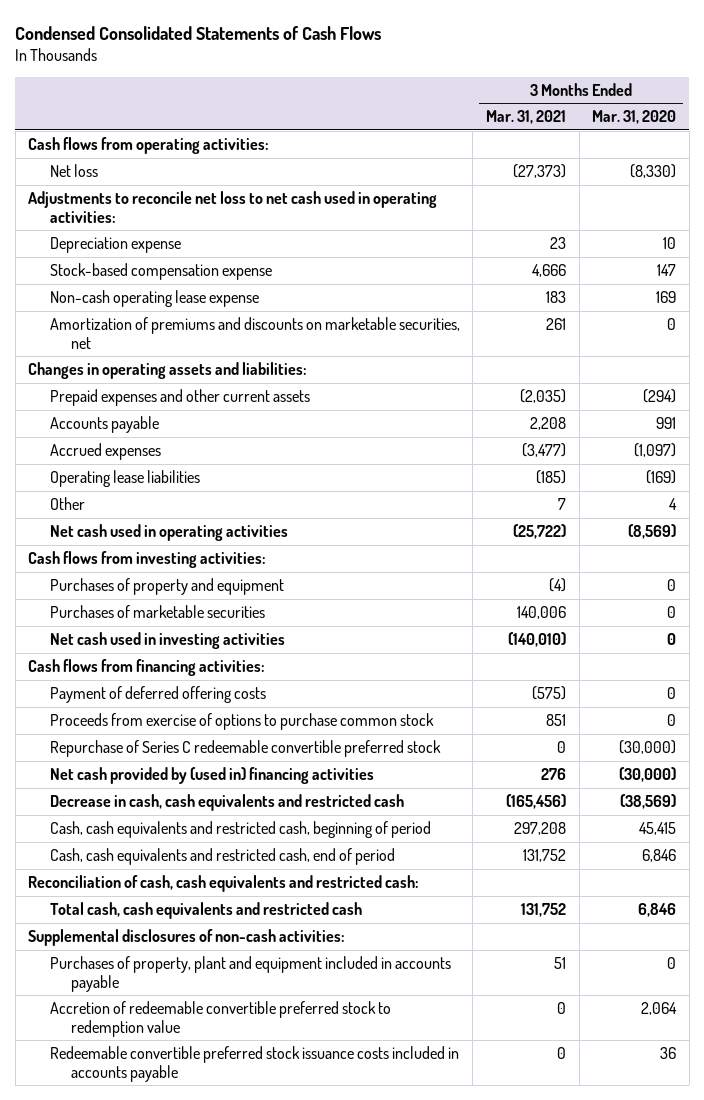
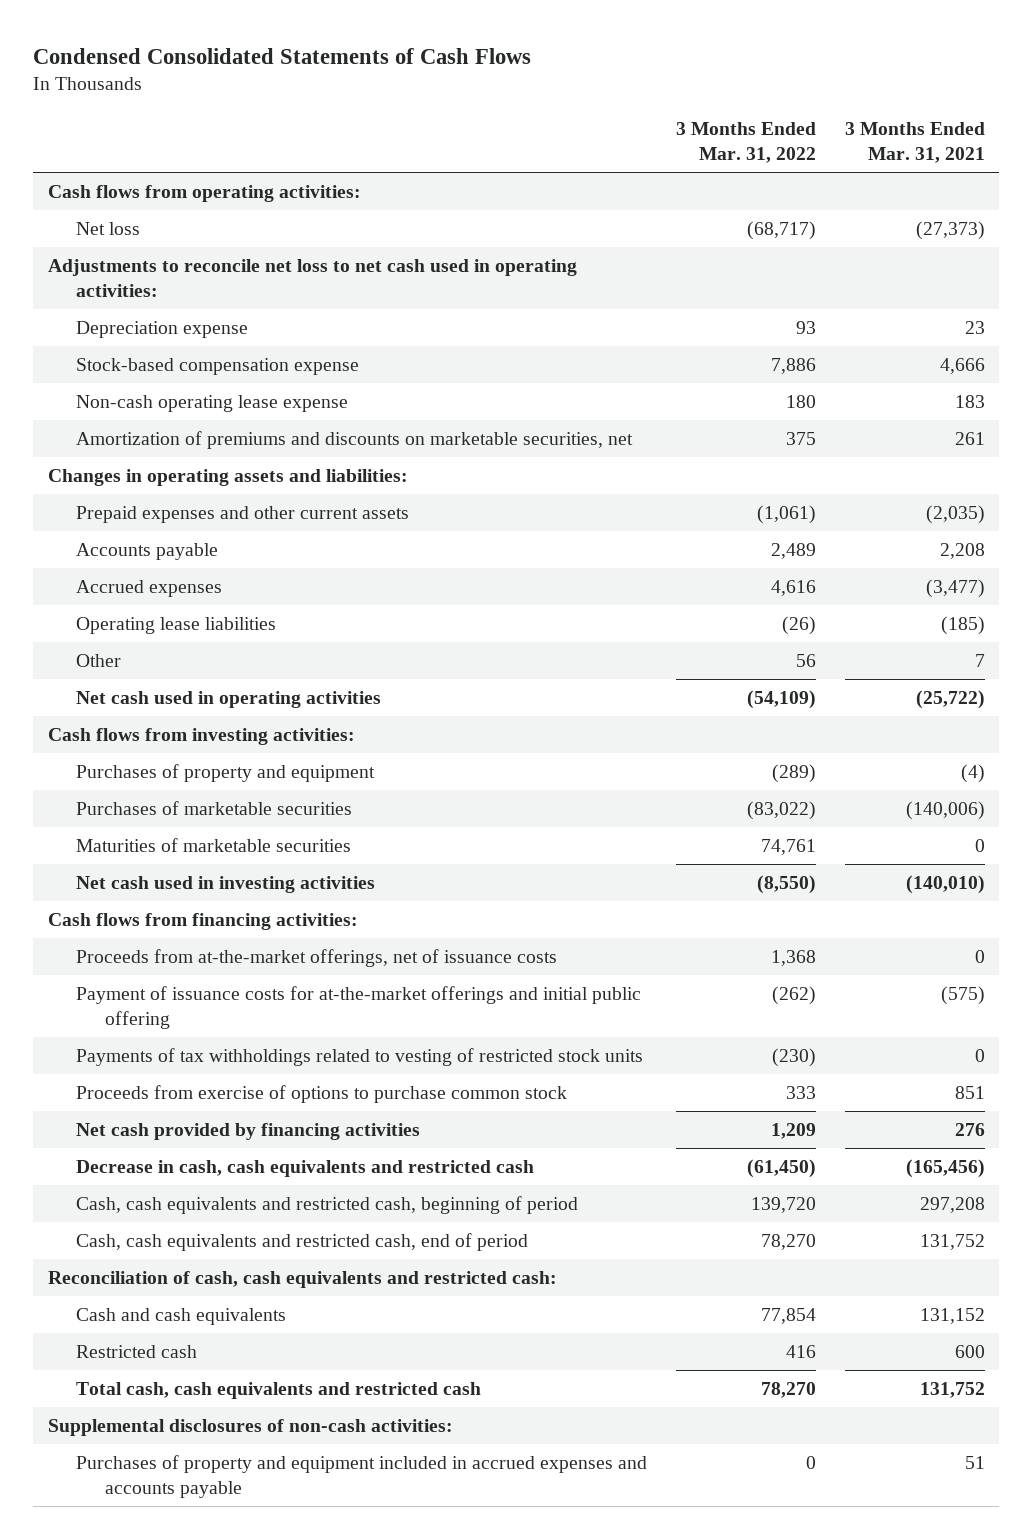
[592,110,677,125] Mar. 31, 2020 -> none
none -> [675,121,816,163] 3 Months Ended Mar. 31, 2022
[516,606,566,620] 140,006 -> [905,800,985,820] (140,006)
none -> [76,837,352,852] Maturities of marketable securities
none -> [76,948,558,967] Proceeds from at-the-market offerings, net of issuance costs
[49,686,266,704] Payment of deferred offering costs -> [76,985,642,1030] Payment of issuance costs for at-the-market offerings and initial public offering
none -> [76,1047,644,1066] Payments of tax withholdings related to vesting of restricted stock units
[49,740,441,758] Repurchase of Series C redeemable convertible preferred stock -> none
[49,767,374,785] Net cash provided by (used in) financing activities -> [76,1122,421,1140] Net cash provided by financing activities
none -> [76,1307,287,1325] Cash and cash equivalents
none -> [76,1344,198,1358] Restricted cash
[49,1001,391,1037] Accretion of redeemable convertible preferred stock to redemption value -> none
[49,1046,459,1082] Redeemable convertible preferred stock issuance costs included in accounts payable -> none
[49,956,451,992] Purchases of property, plant and equipment included in accounts payable -> [76,1454,648,1499] Purchases of property and equipment included in accrued expenses and accounts payable

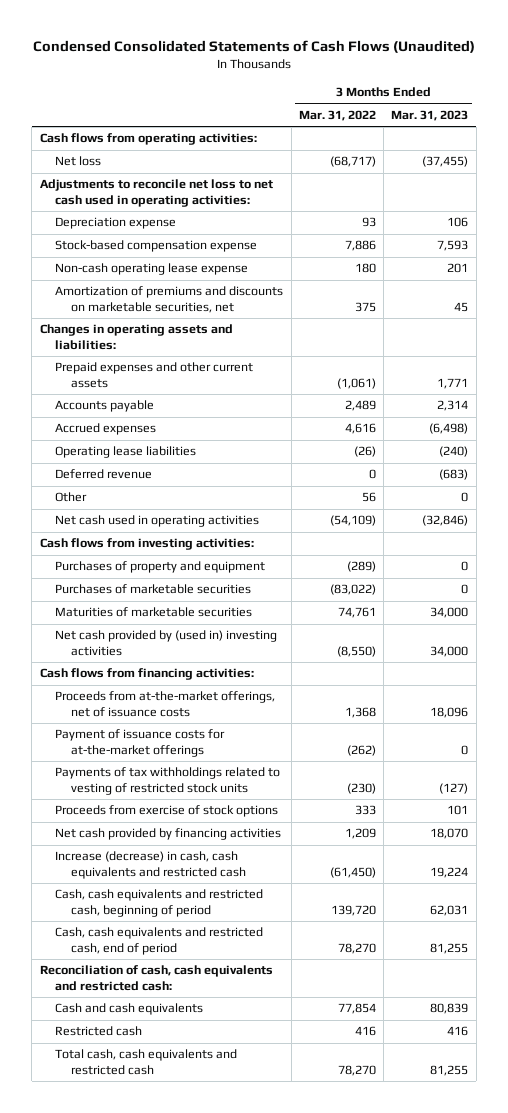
[33,47,532,64] Condensed Consolidated Statements of Cash Flows -> [33,40,476,54] Condensed Consolidated Statements of Cash Flows (Unaudited)
[844,121,985,163] 3 Months Ended Mar. 31, 2021 -> none
none -> [391,110,469,122] Mar. 31, 2023
none -> [55,469,153,480] Deferred revenue
[76,875,376,893] Net cash used in investing activities -> [55,630,278,657] Net cash provided by (used in) investing activities
[76,985,642,1030] Payment of issuance costs for at-the-market offerings and initial public offering -> [55,729,226,758] Payment of issuance costs for at-the-market offerings
[76,1084,568,1103] Proceeds from exercise of options to purchase common stock -> [55,805,279,818] Proceeds from exercise of stock options
[76,1159,535,1177] Decrease in cash, cash equivalents and restricted cash -> [55,851,247,880] Increase (decrease) in cash, cash equivalents and restricted cash
[47,1418,453,1436] Supplemental disclosures of non-cash activities: -> none
[76,1454,648,1499] Purchases of property and equipment included in accrued expenses and accounts payable -> none

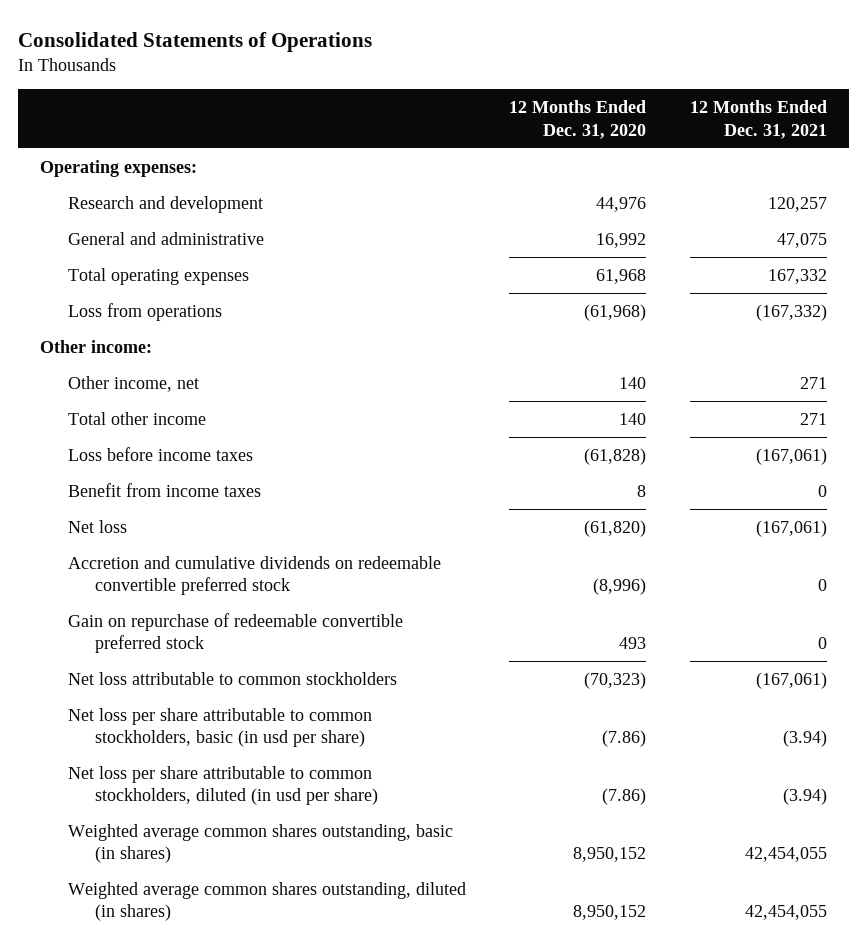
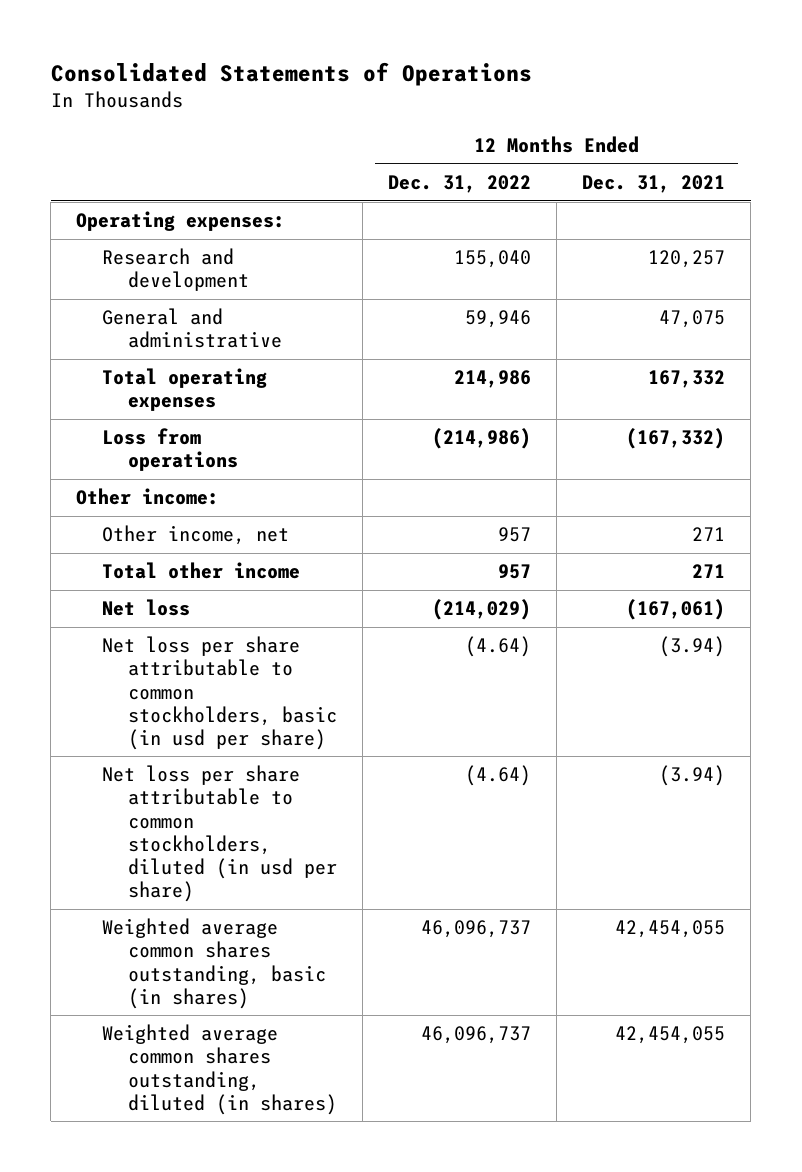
[509,100,647,139] 12 Months Ended Dec. 31, 2020 -> none
none -> [387,174,531,193] Dec. 31, 2022
[67,446,253,461] Loss before income taxes -> none
[67,482,261,497] Benefit from income taxes -> none
[67,555,441,596] Accretion and cumulative dividends on redeemable convertible preferred stock -> none
[67,612,403,654] Gain on repurchase of redeemable convertible preferred stock -> none
[67,671,397,685] Net loss attributable to common stockholders -> none

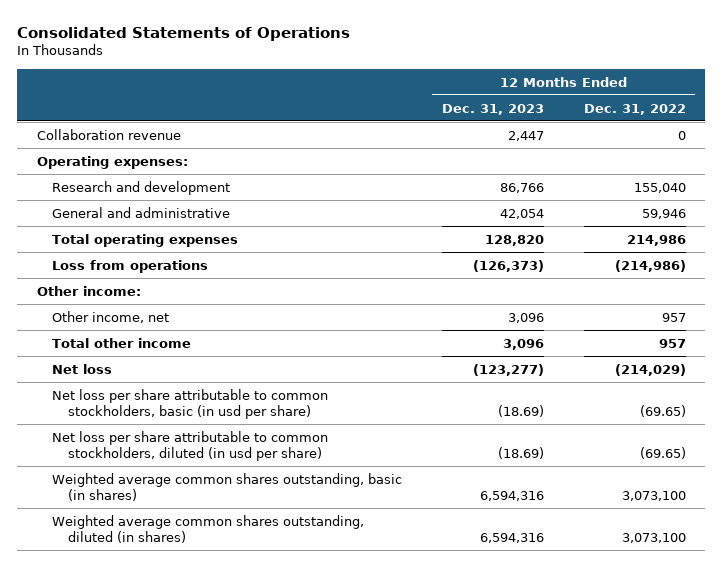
[582,174,726,193] Dec. 31, 2021 -> none
none -> [441,103,544,115] Dec. 31, 2023
none -> [36,128,181,140] Collaboration revenue
[464,636,531,658] (4.64) -> [639,404,686,417] (69.65)
[464,765,531,787] (4.64) -> [639,446,686,459] (69.65)
[420,920,531,939] 46,096,737 -> [621,490,686,501] 3,073,100
[420,1026,531,1045] 46,096,737 -> [621,532,686,543] 3,073,100

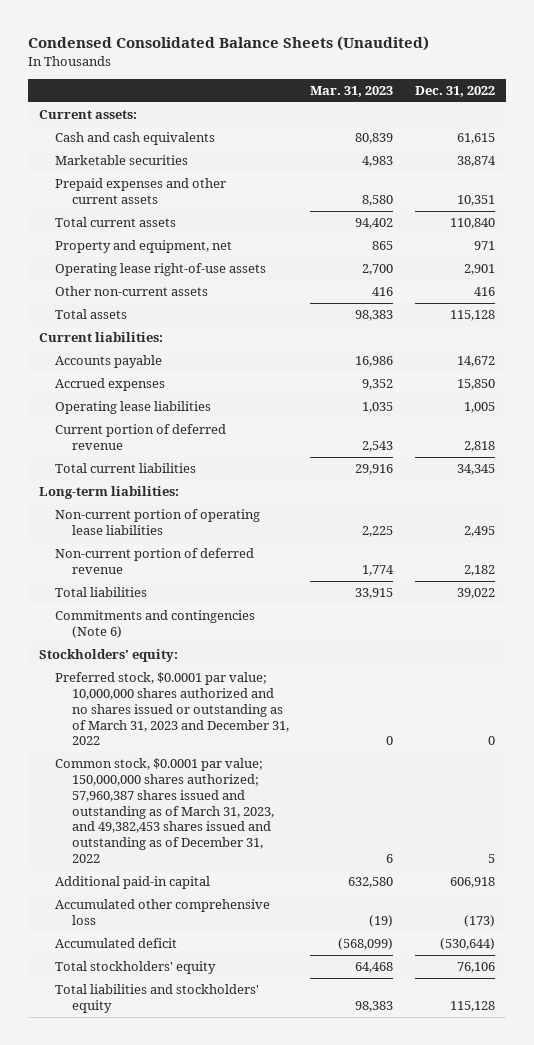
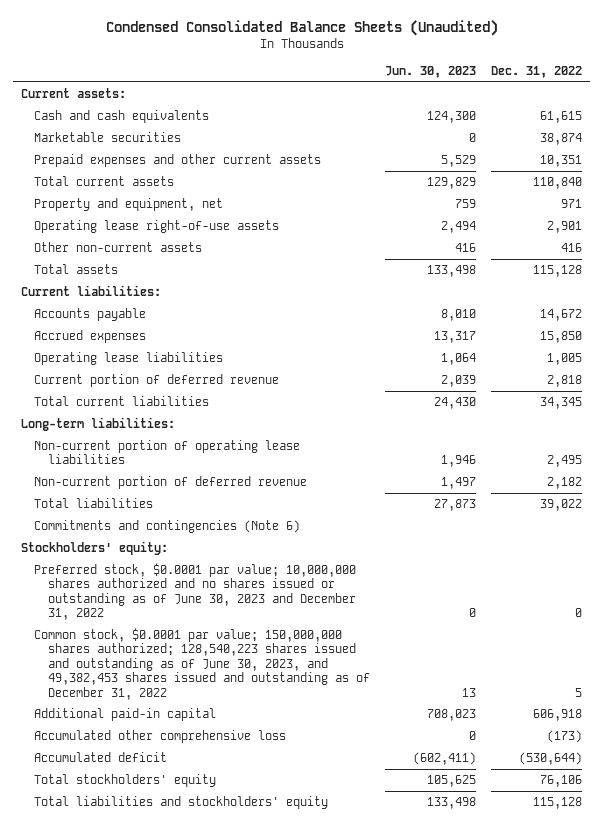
[310,85,394,97] Mar. 31, 2023 -> none
none -> [385,65,477,78] Jun. 30, 2023
[55,672,289,746] Preferred stock, $0.0001 par value; 10,000,000 shares authorized and no shares issued or outstanding as of March 31, 2023 and December 31, 2022 -> [34,563,357,621] Preferred stock, $0.0001 par value; 10,000,000 shares authorized and no shares issued or outstanding as of June 30, 2023 and December 31, 2022
[55,758,274,863] Common stock, $0.0001 par value; 150,000,000 shares authorized; 57,960,387 shares issued and outstanding as of March 31, 2023, and 49,382,453 shares issued and outstanding as of December 31, 2022 -> [34,628,370,700] Common stock, $0.0001 par value; 150,000,000 shares authorized; 128,540,223 shares issued and outstanding as of June 30, 2023, and 49,382,453 shares issued and outstanding as of December 31, 2022

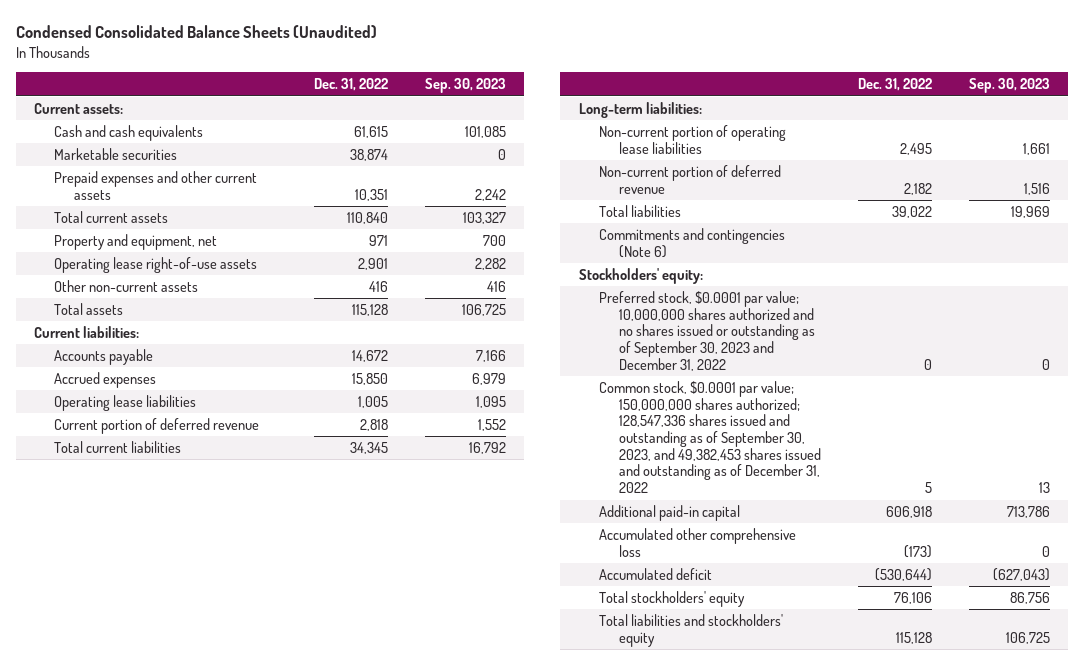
[385,65,477,78] Jun. 30, 2023 -> none
none -> [424,78,506,94] Sep. 30, 2023
[34,563,357,621] Preferred stock, $0.0001 par value; 10,000,000 shares authorized and no shares issued or outstanding as of June 30, 2023 and December 31, 2022 -> [598,290,815,371] Preferred stock, $0.0001 par value; 10,000,000 shares authorized and no shares issued or outstanding as of September 30, 2023 and December 31, 2022
[34,628,370,700] Common stock, $0.0001 par value; 150,000,000 shares authorized; 128,540,223 shares issued and outstanding as of June 30, 2023, and 49,382,453 shares issued and outstanding as of December 31, 2022 -> [598,380,821,494] Common stock, $0.0001 par value; 150,000,000 shares authorized; 128,547,336 shares issued and outstanding as of September 30, 2023, and 49,382,453 shares issued and outstanding as of December 31, 2022

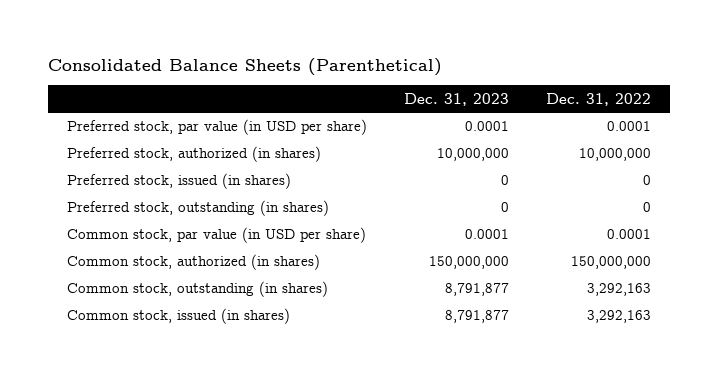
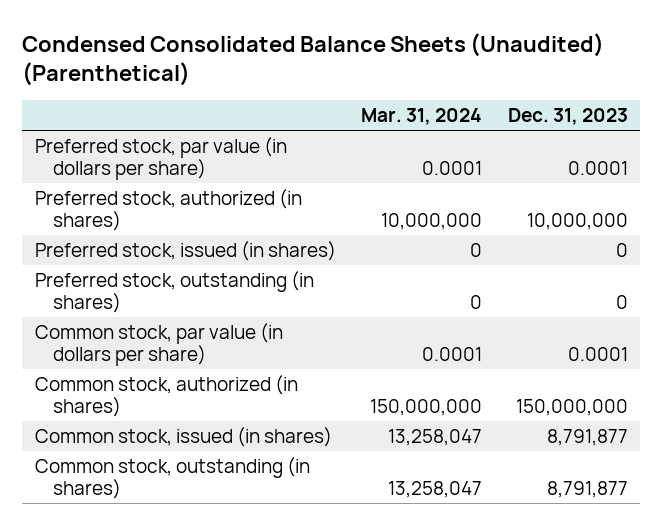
[48,57,443,76] Consolidated Balance Sheets (Parenthetical) -> [22,32,605,87] Condensed Consolidated Balance Sheets (Unaudited) (Parenthetical)
[546,92,652,106] Dec. 31, 2022 -> none
none -> [361,108,483,126] Mar. 31, 2024
[67,119,368,136] Preferred stock, par value (in USD per share) -> [34,136,287,181] Preferred stock, par value (in dollars per share)
[67,227,367,244] Common stock, par value (in USD per share) -> [34,322,283,367] Common stock, par value (in dollars per share)
[67,281,329,298] Common stock, outstanding (in shares) -> [34,456,310,500] Common stock, outstanding (in shares)

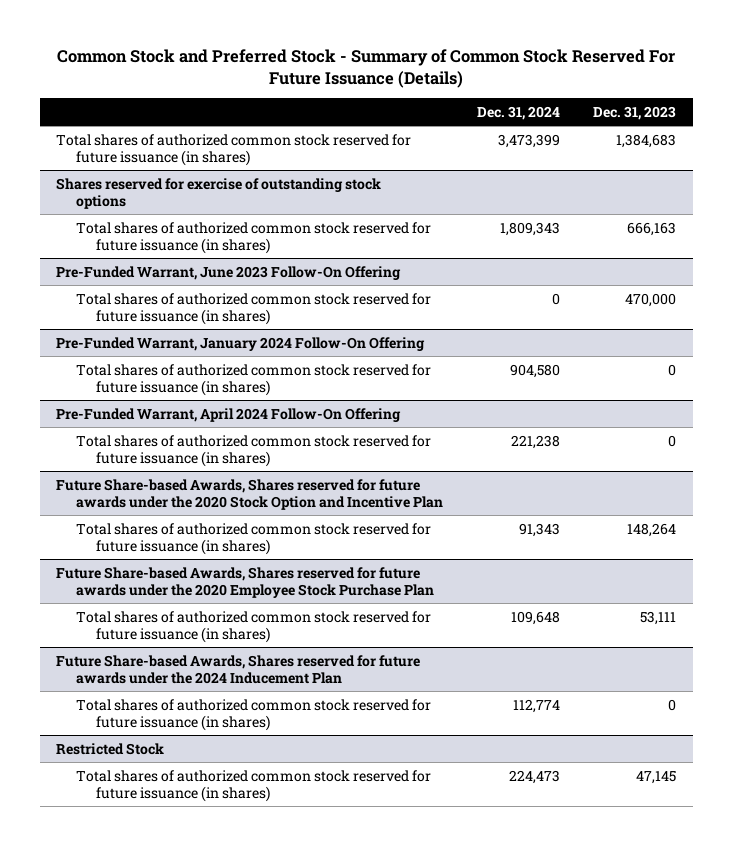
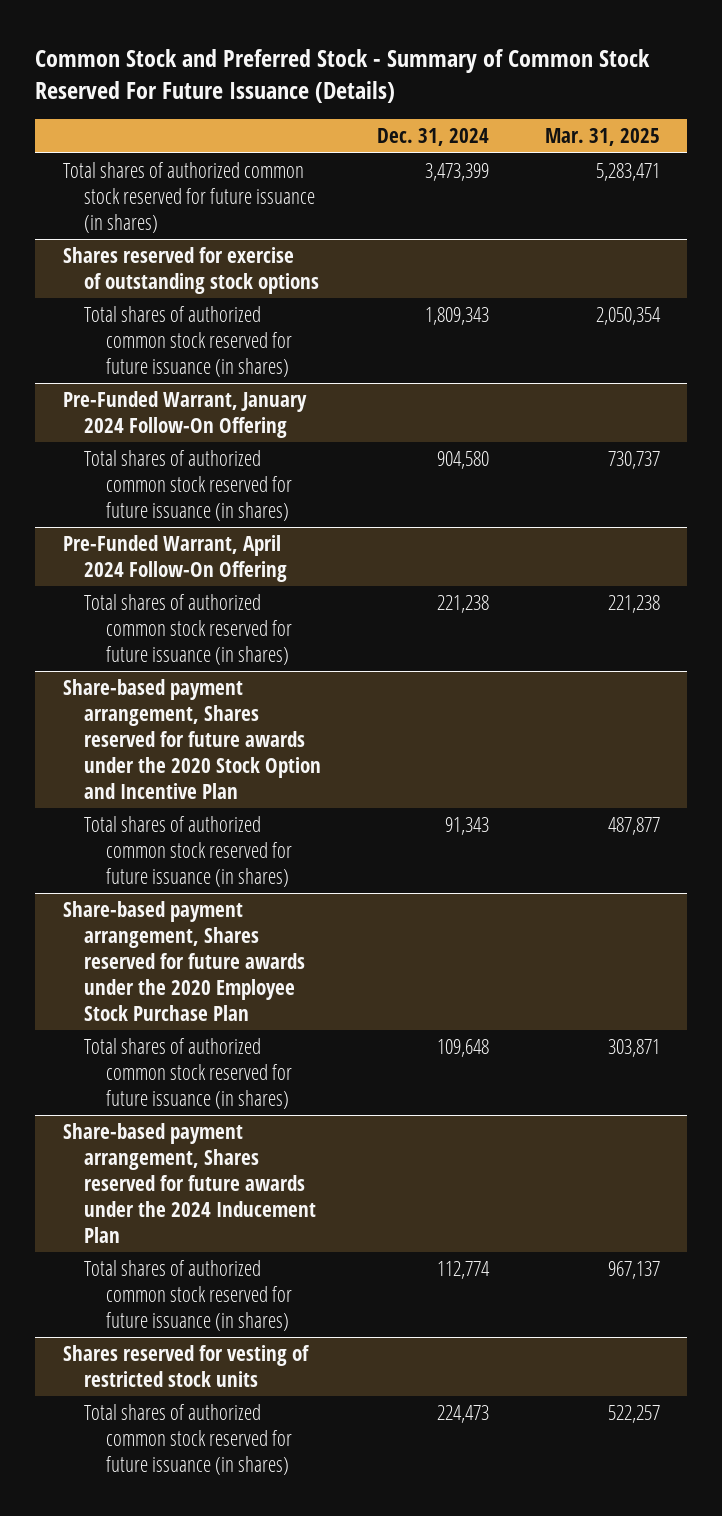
[592,105,676,120] Dec. 31, 2023 -> none
none -> [544,128,660,147] Mar. 31, 2025
[56,265,402,280] Pre-Funded Warrant, June 2023 Follow-On Offering -> none
[76,292,432,325] Total shares of authorized common stock reserved for future issuance (in shares) -> none
[56,478,444,510] Future Share-based Awards, Shares reserved for future awards under the 2020 Stock Option and Incentive Plan -> [62,678,322,799] Share-based payment arrangement, Shares reserved for future awards under the 2020 Stock Option and Incentive Plan
[56,566,435,598] Future Share-based Awards, Shares reserved for future awards under the 2020 Employee Stock Purchase Plan -> [62,900,306,1021] Share-based payment arrangement, Shares reserved for future awards under the 2020 Employee Stock Purchase Plan
[56,654,421,684] Future Share-based Awards, Shares reserved for future awards under the 2024 Inducement Plan -> [62,1122,317,1243] Share-based payment arrangement, Shares reserved for future awards under the 2024 Inducement Plan
[56,742,165,755] Restricted Stock -> [62,1344,310,1387] Shares reserved for vesting of restricted stock units

